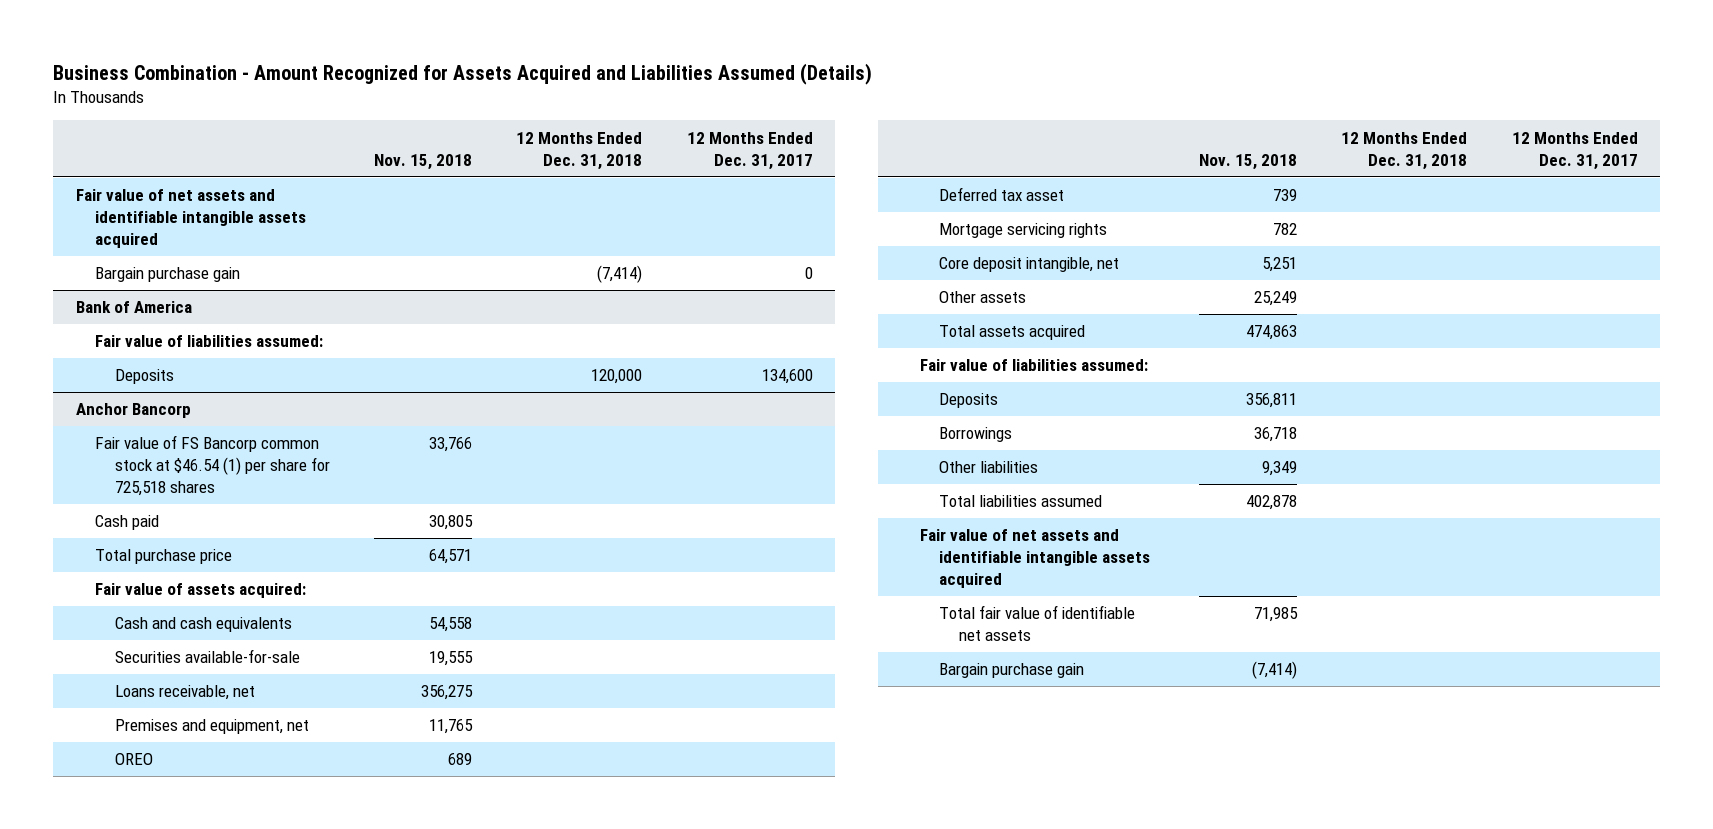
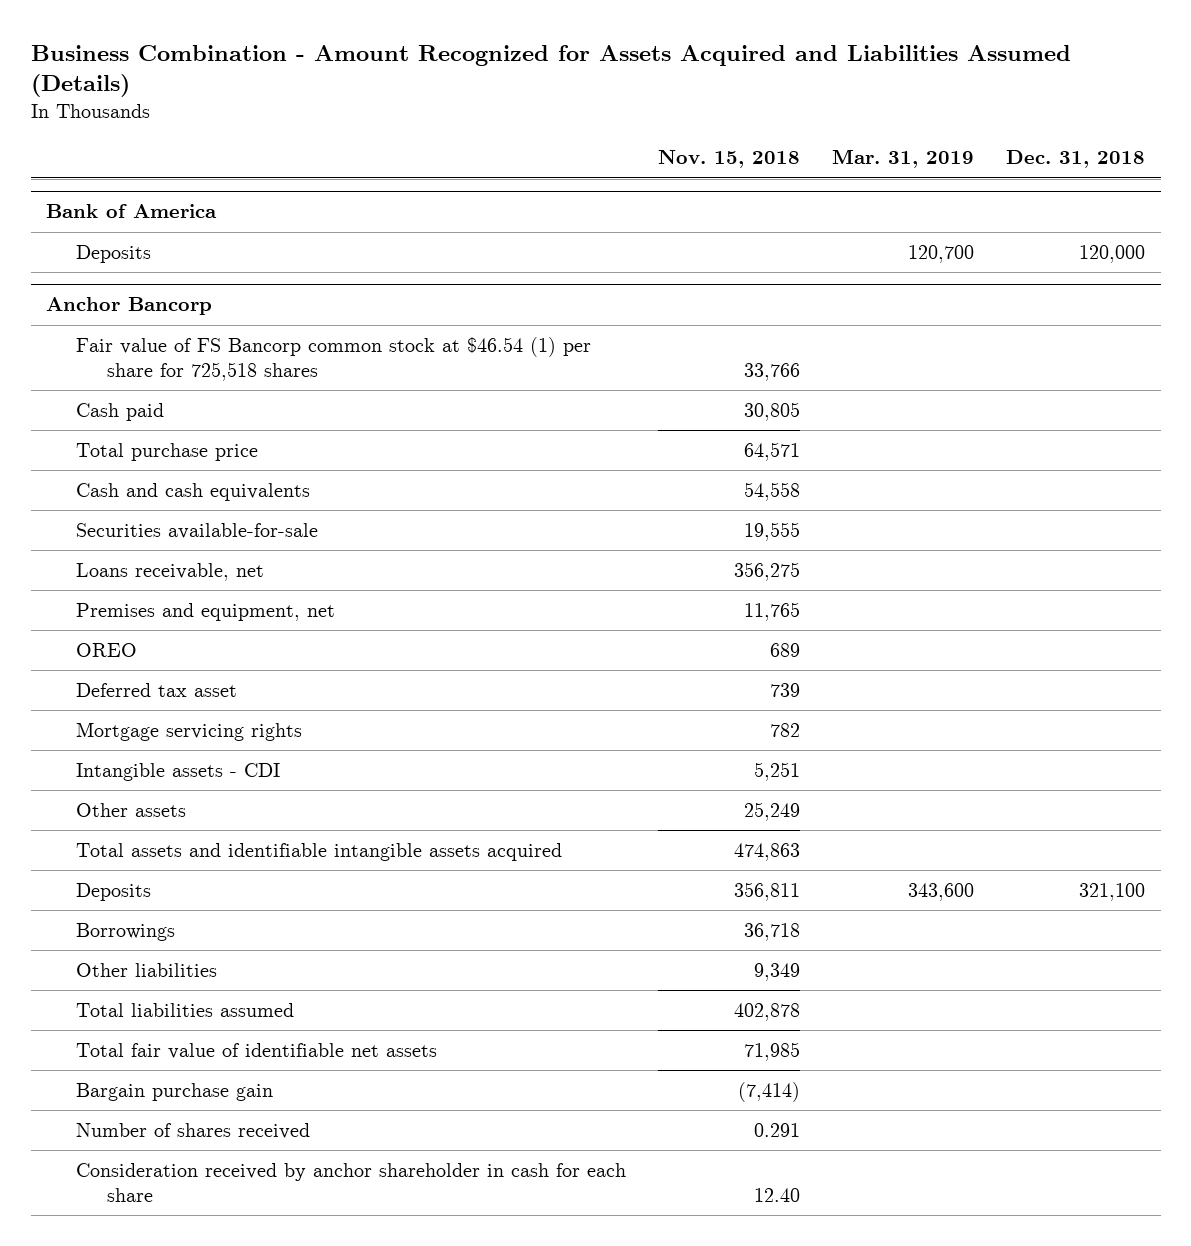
[516,131,643,170] 12 Months Ended Dec. 31, 2018 -> none
[686,131,813,170] 12 Months Ended Dec. 31, 2017 -> none
none -> [832,149,975,169] Mar. 31, 2019
none -> [1005,150,1145,169] Dec. 31, 2018
[75,189,307,249] Fair value of net assets and identifiable intangible assets acquired -> none
[95,267,241,283] Bargain purchase gain -> none
[95,335,324,348] Fair value of liabilities assumed: -> none
[95,583,307,599] Fair value of assets acquired: -> none
[939,257,1120,273] Core deposit intangible, net -> [76,762,281,781] Intangible assets - CDI
[919,359,1148,372] Fair value of liabilities assumed: -> none
[939,325,1086,341] Total assets acquired -> [76,842,563,861] Total assets and identifiable intangible assets acquired
[919,529,1151,589] Fair value of net assets and identifiable intangible assets acquired -> none
none -> [76,1122,311,1139] Number of shares received
none -> [76,1162,627,1202] Consideration received by anchor shareholder in cash for each share

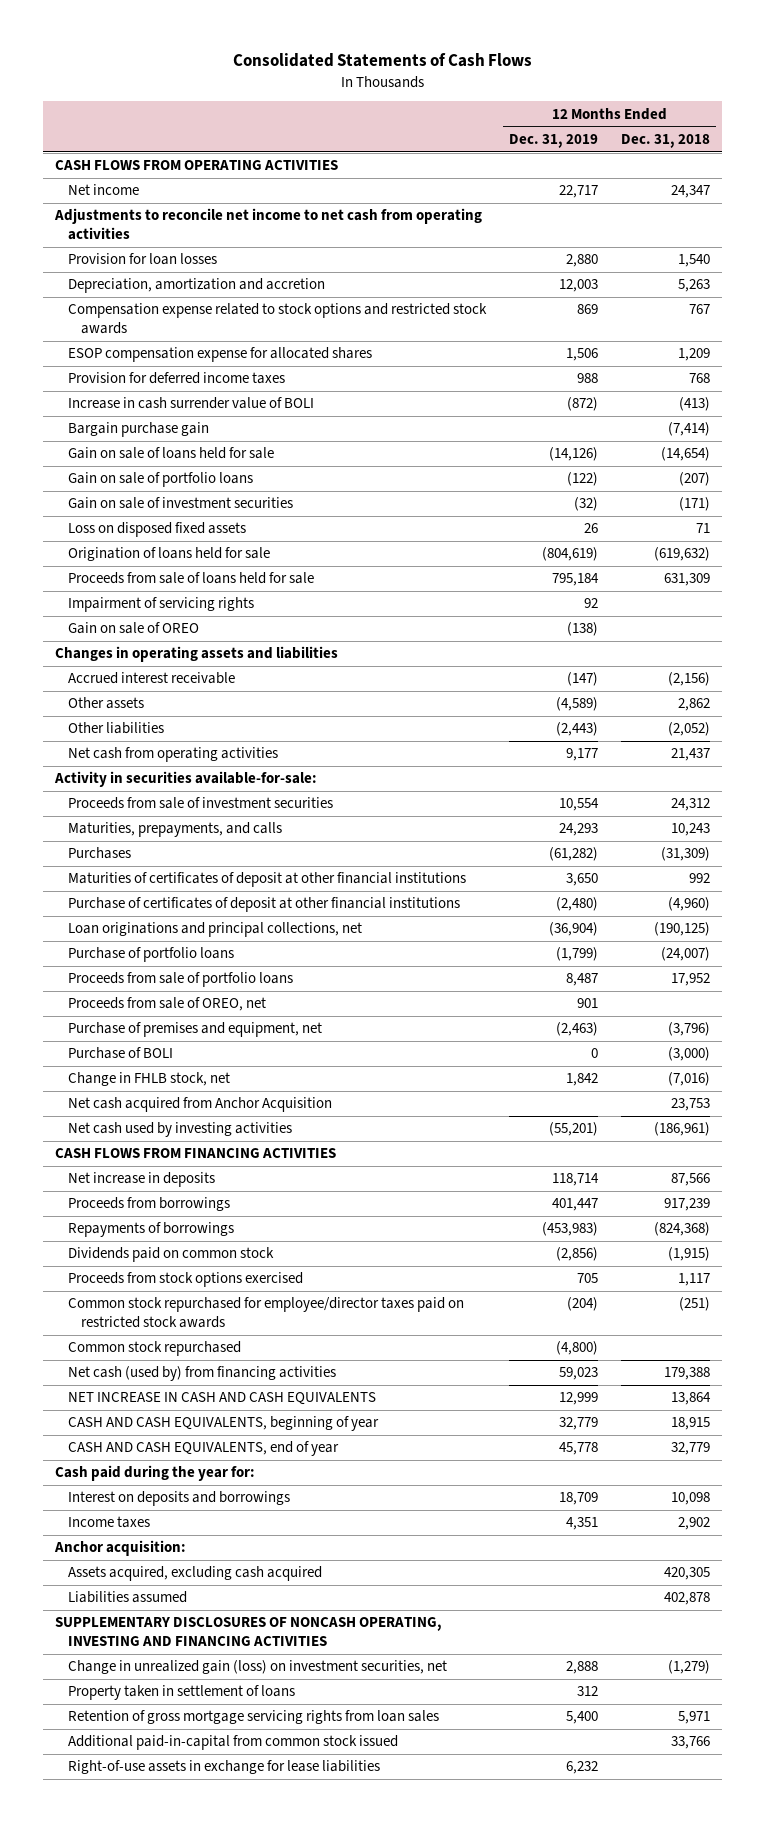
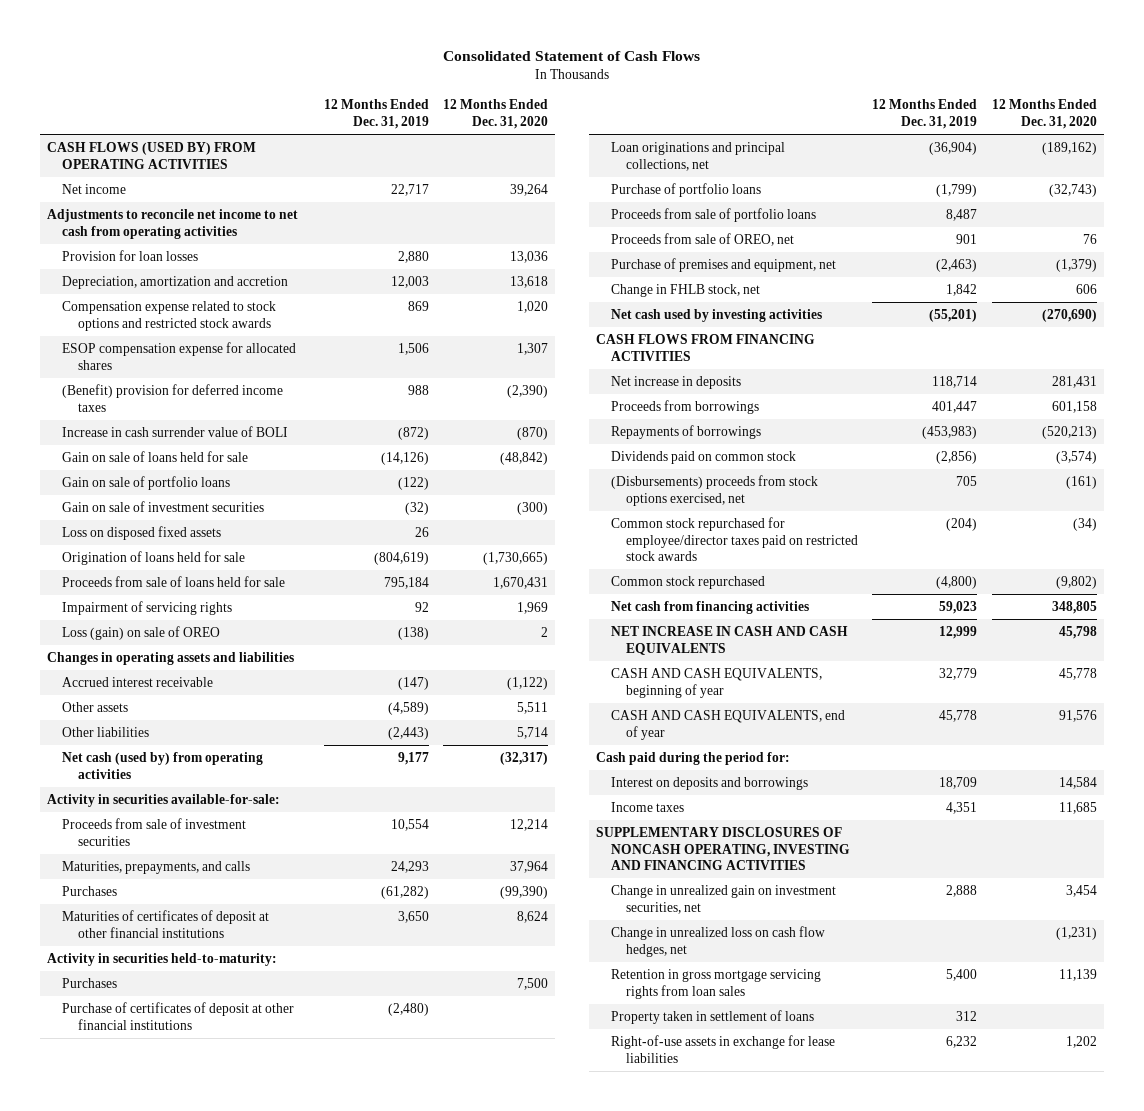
[232,53,532,68] Consolidated Statements of Cash Flows -> [442,50,700,61] Consolidated Statement of Cash Flows
[621,133,711,148] Dec. 31, 2018 -> none
none -> [442,99,548,129] 12 Months Ended Dec. 31, 2020
[54,160,338,171] CASH FLOWS FROM OPERATING ACTIVITIES -> [46,141,256,169] CASH FLOWS (USED BY) FROM OPERATING ACTIVITIES
[67,372,285,385] Provision for deferred income taxes -> [62,383,284,412] (Benefit) provision for deferred income taxes
[67,422,209,438] Bargain purchase gain -> none
[67,622,199,635] Gain on sale of OREO -> [62,625,221,640] Loss (gain) on sale of OREO
[67,747,278,763] Net cash from operating activities -> [62,751,264,779] Net cash (used by) from operating activities
none -> [46,952,277,966] Activity in securities held-to-maturity:
none -> [62,977,118,988] Purchases
[67,1047,173,1060] Purchase of BOLI -> none
[67,1097,332,1113] Net cash acquired from Anchor Acquisition -> none
[67,1272,303,1288] Proceeds from stock options exercised -> [611,474,819,506] (Disbursements) proceeds from stock options exercised, net
[67,1366,336,1382] Net cash (used by) from financing activities -> [611,600,810,614] Net cash from financing activities
[54,1465,255,1482] Cash paid during the year for: -> [595,751,790,765] Cash paid during the period for:
[53,1540,186,1557] Anchor acquisition: -> none
[67,1566,322,1582] Assets acquired, excluding cash acquired -> none
[67,1591,187,1604] Liabilities assumed -> none
[67,1660,447,1675] Change in unrealized gain (loss) on investment securities, net -> [611,884,837,914] Change in unrealized gain on investment securities, net
none -> [611,925,826,957] Change in unrealized loss on cash flow hedges, net
none -> [611,968,822,999] Retention in gross mortgage servicing rights from loan sales
[67,1710,439,1725] Retention of gross mortgage servicing rights from loan sales -> none
[67,1735,398,1751] Additional paid-in-capital from common stock issued -> none

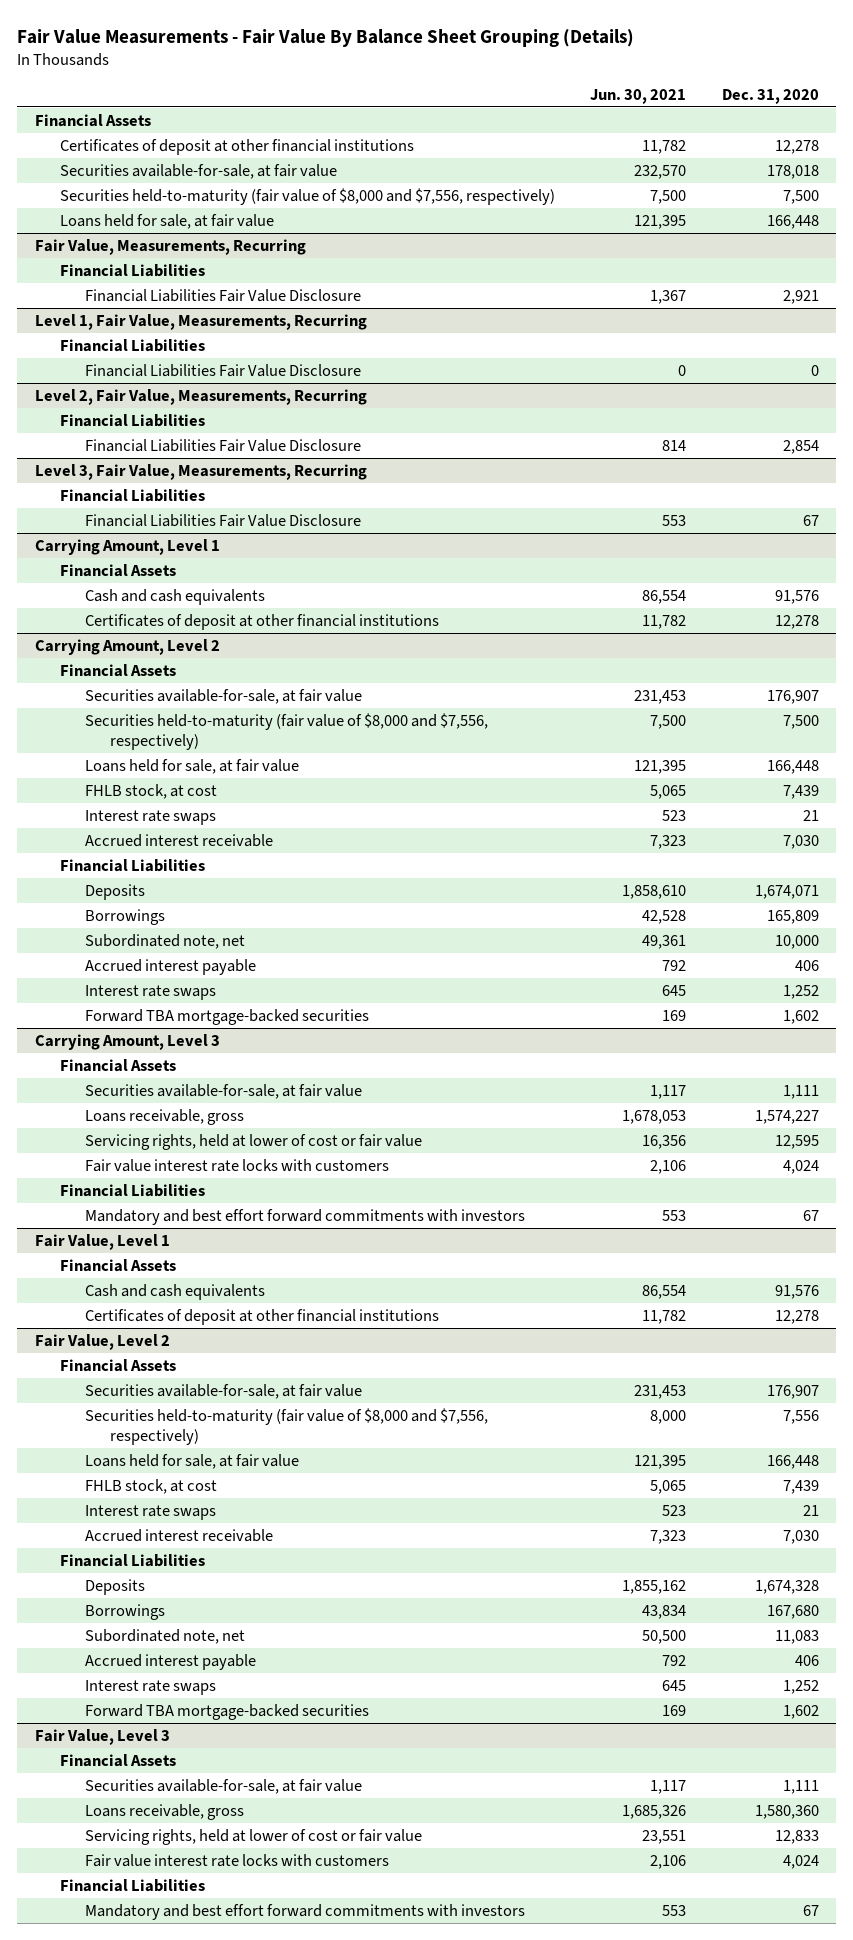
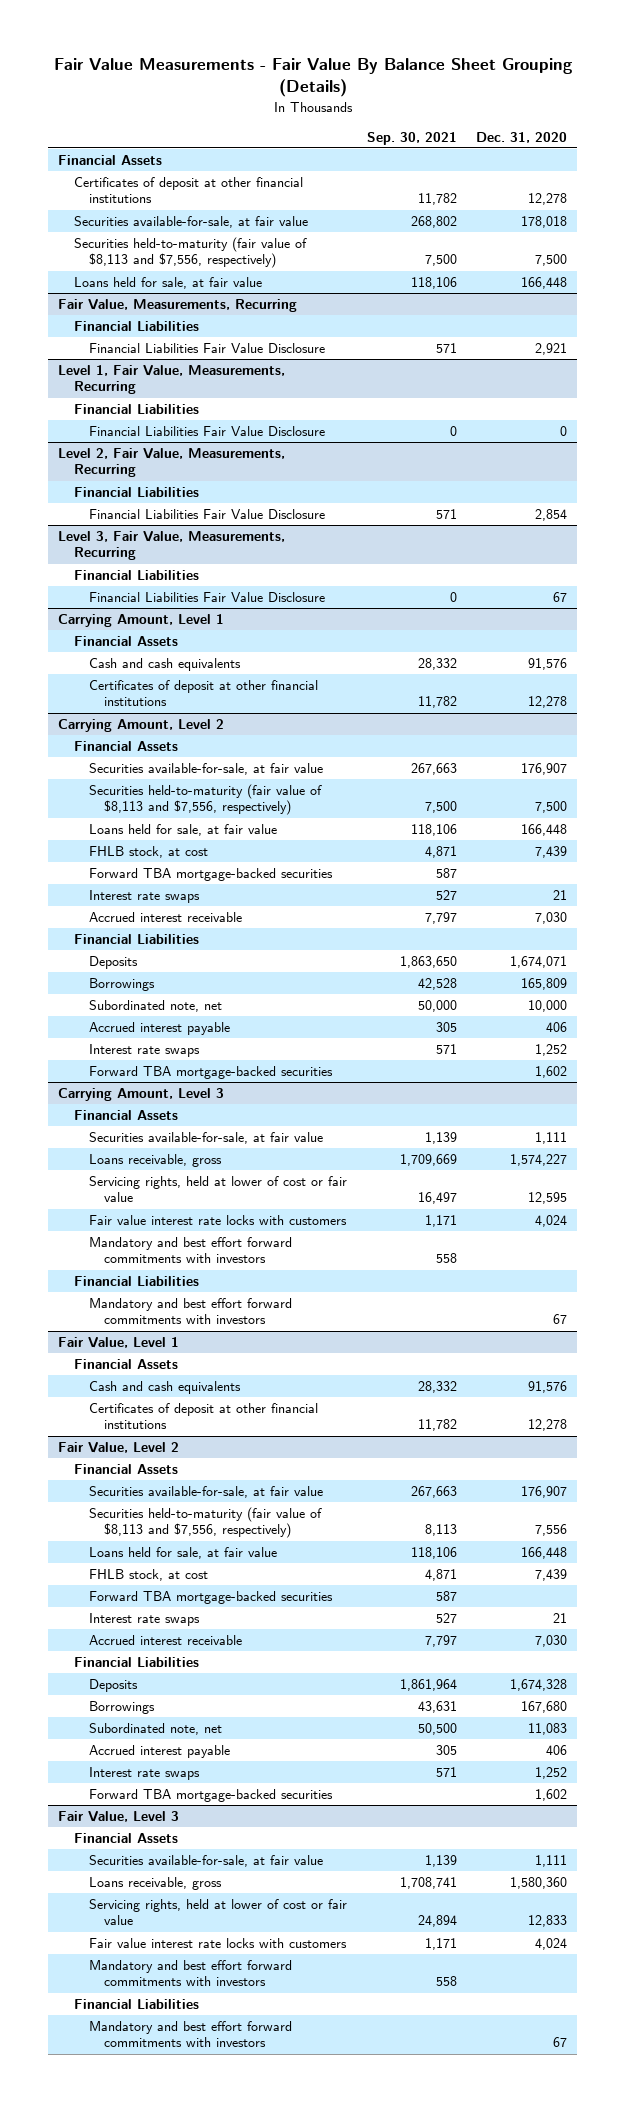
[590,88,687,104] Jun. 30, 2021 -> none
none -> [366,131,457,145] Sep. 30, 2021
[59,188,555,206] Securities held-to-maturity (fair value of $8,000 and $7,556, respectively) -> [73,236,307,269] Securities held-to-maturity (fair value of $8,113 and $7,556, respectively)
[84,713,488,750] Securities held-to-maturity (fair value of $8,000 and $7,556, respectively) -> [88,783,322,816] Securities held-to-maturity (fair value of $8,113 and $7,556, respectively)
none -> [88,867,333,881] Forward TBA mortgage-backed securities
none -> [88,1236,292,1264] Mandatory and best effort forward commitments with investors
[84,1408,488,1445] Securities held-to-maturity (fair value of $8,000 and $7,556, respectively) -> [88,1506,322,1539] Securities held-to-maturity (fair value of $8,113 and $7,556, respectively)
none -> [88,1590,333,1604] Forward TBA mortgage-backed securities
none -> [88,1959,292,1987] Mandatory and best effort forward commitments with investors

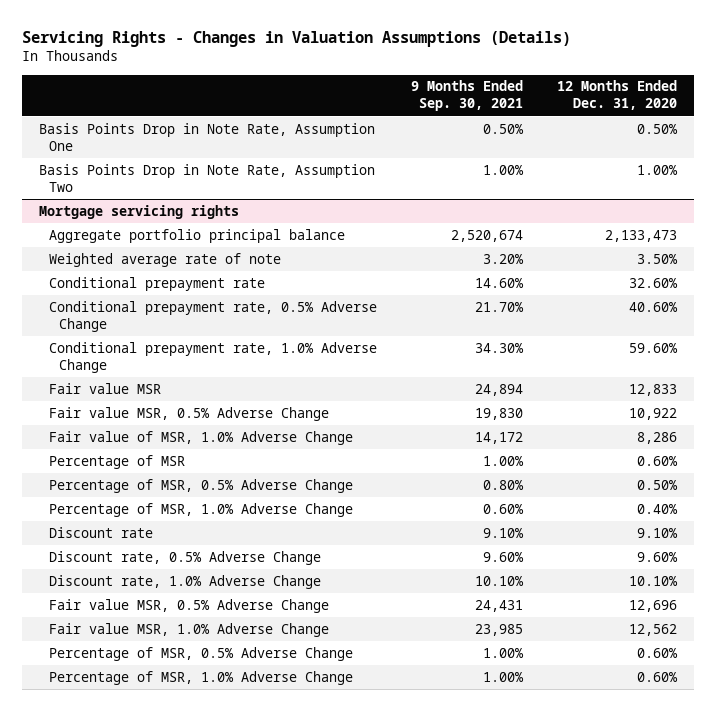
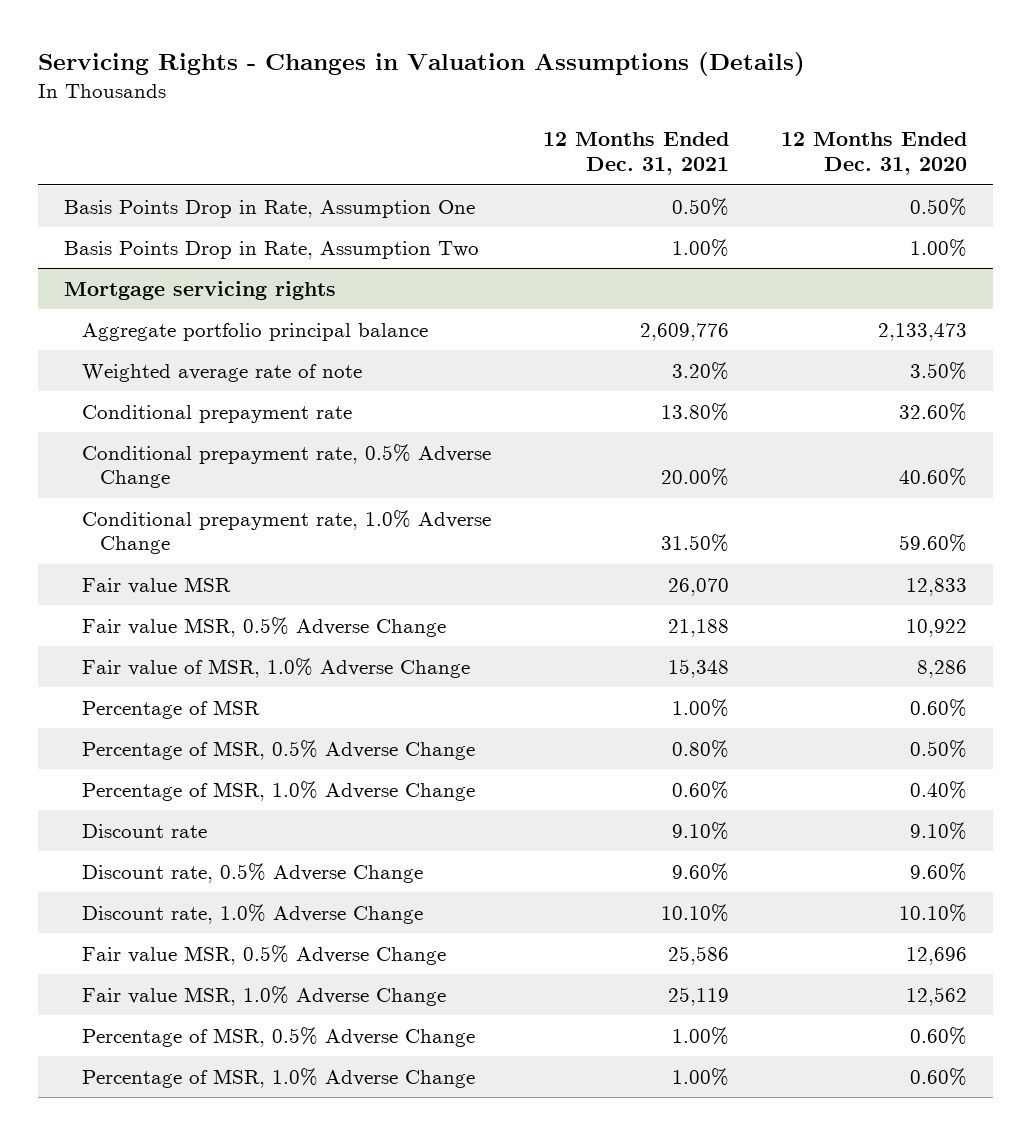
[410,80,523,112] 9 Months Ended Sep. 30, 2021 -> none
none -> [543,132,730,176] 12 Months Ended Dec. 31, 2021
[38,122,375,151] Basis Points Drop in Note Rate, Assumption One -> [64,199,476,218] Basis Points Drop in Rate, Assumption One
[38,163,375,192] Basis Points Drop in Note Rate, Assumption Two -> [64,240,480,259] Basis Points Drop in Rate, Assumption Two

